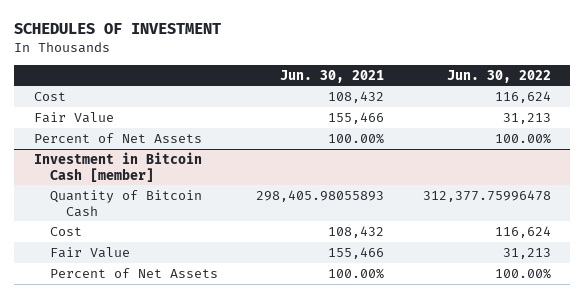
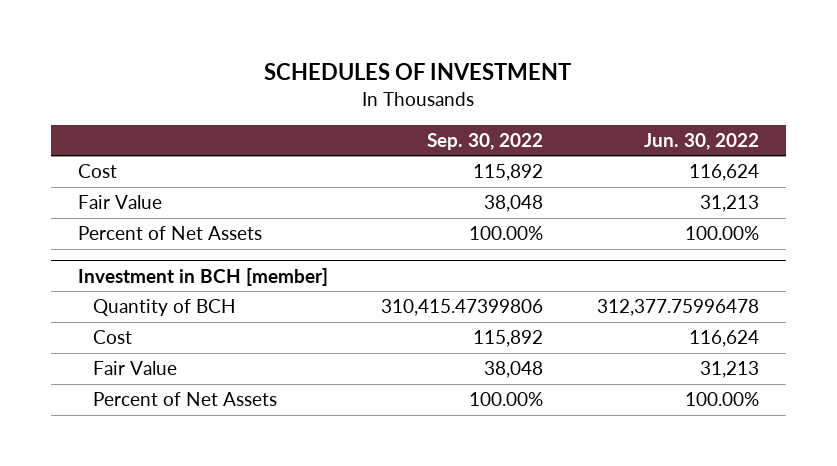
[280,69,385,83] Jun. 30, 2021 -> none
none -> [427,132,544,150] Sep. 30, 2022
[33,151,202,182] Investment in Bitcoin Cash [member] -> [77,267,328,286] Investment in BCH [member]
[49,189,202,217] Quantity of Bitcoin Cash -> [93,299,237,317] Quantity of BCH

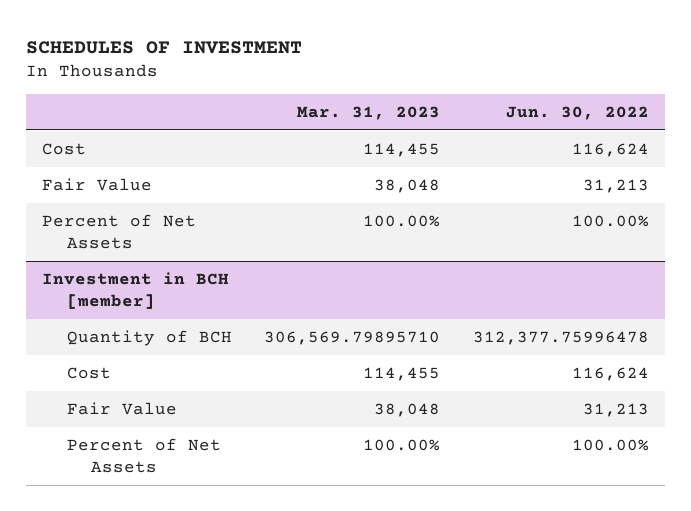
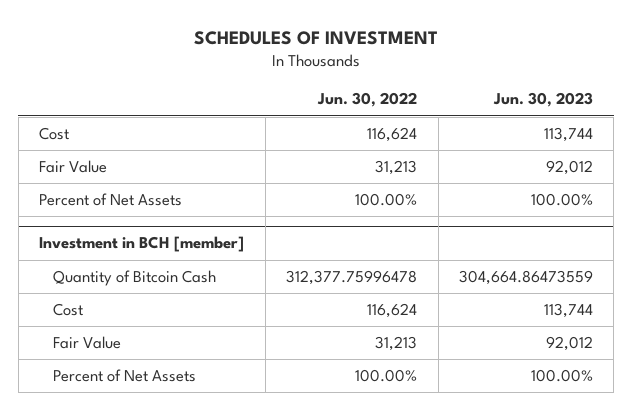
[297,105,441,120] Mar. 31, 2023 -> none
none -> [492,92,593,108] Jun. 30, 2023
[66,330,232,347] Quantity of BCH -> [52,270,216,287] Quantity of Bitcoin Cash

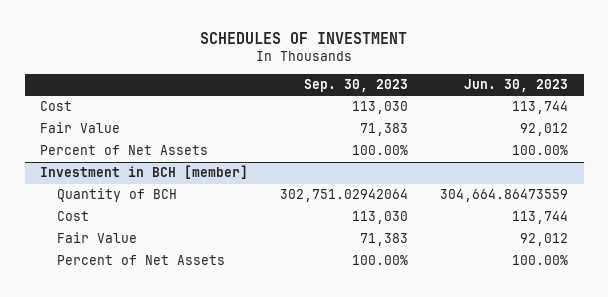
[317,92,418,108] Jun. 30, 2022 -> none
none -> [304,78,409,92] Sep. 30, 2023
[52,270,216,287] Quantity of Bitcoin Cash -> [56,188,177,203] Quantity of BCH

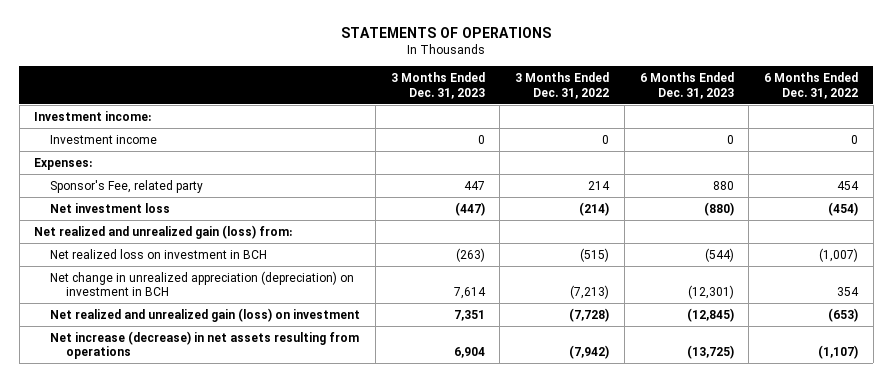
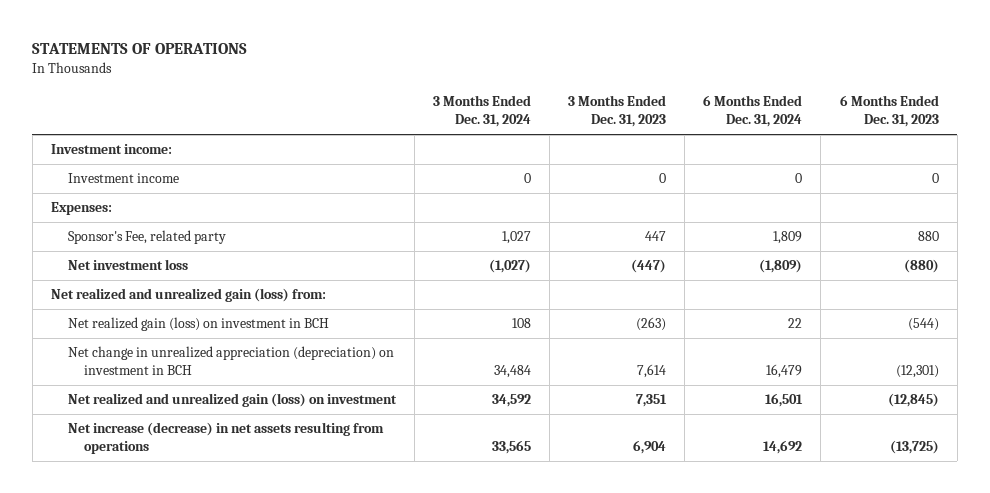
[515,72,610,99] 3 Months Ended Dec. 31, 2022 -> none
[764,72,859,99] 6 Months Ended Dec. 31, 2022 -> none
none -> [432,95,531,128] 3 Months Ended Dec. 31, 2024
none -> [703,95,803,128] 6 Months Ended Dec. 31, 2024
[50,248,268,259] Net realized loss on investment in BCH -> [67,317,329,332] Net realized gain (loss) on investment in BCH

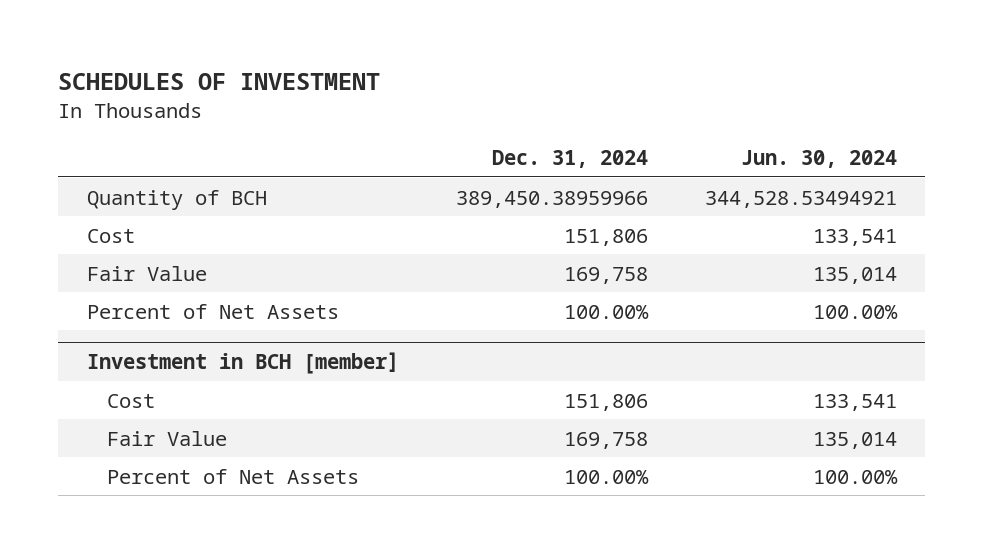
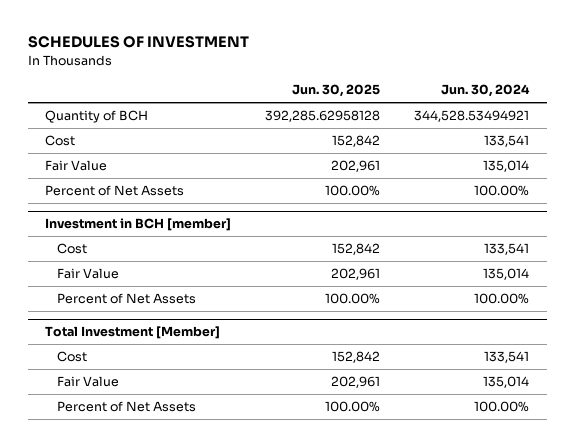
[491,149,648,168] Dec. 31, 2024 -> none
none -> [292,84,381,98] Jun. 30, 2025
none -> [44,326,220,340] Total Investment [Member]
none -> [56,351,87,363] Cost
none -> [56,376,119,388] Fair Value
none -> [56,401,196,413] Percent of Net Assets

